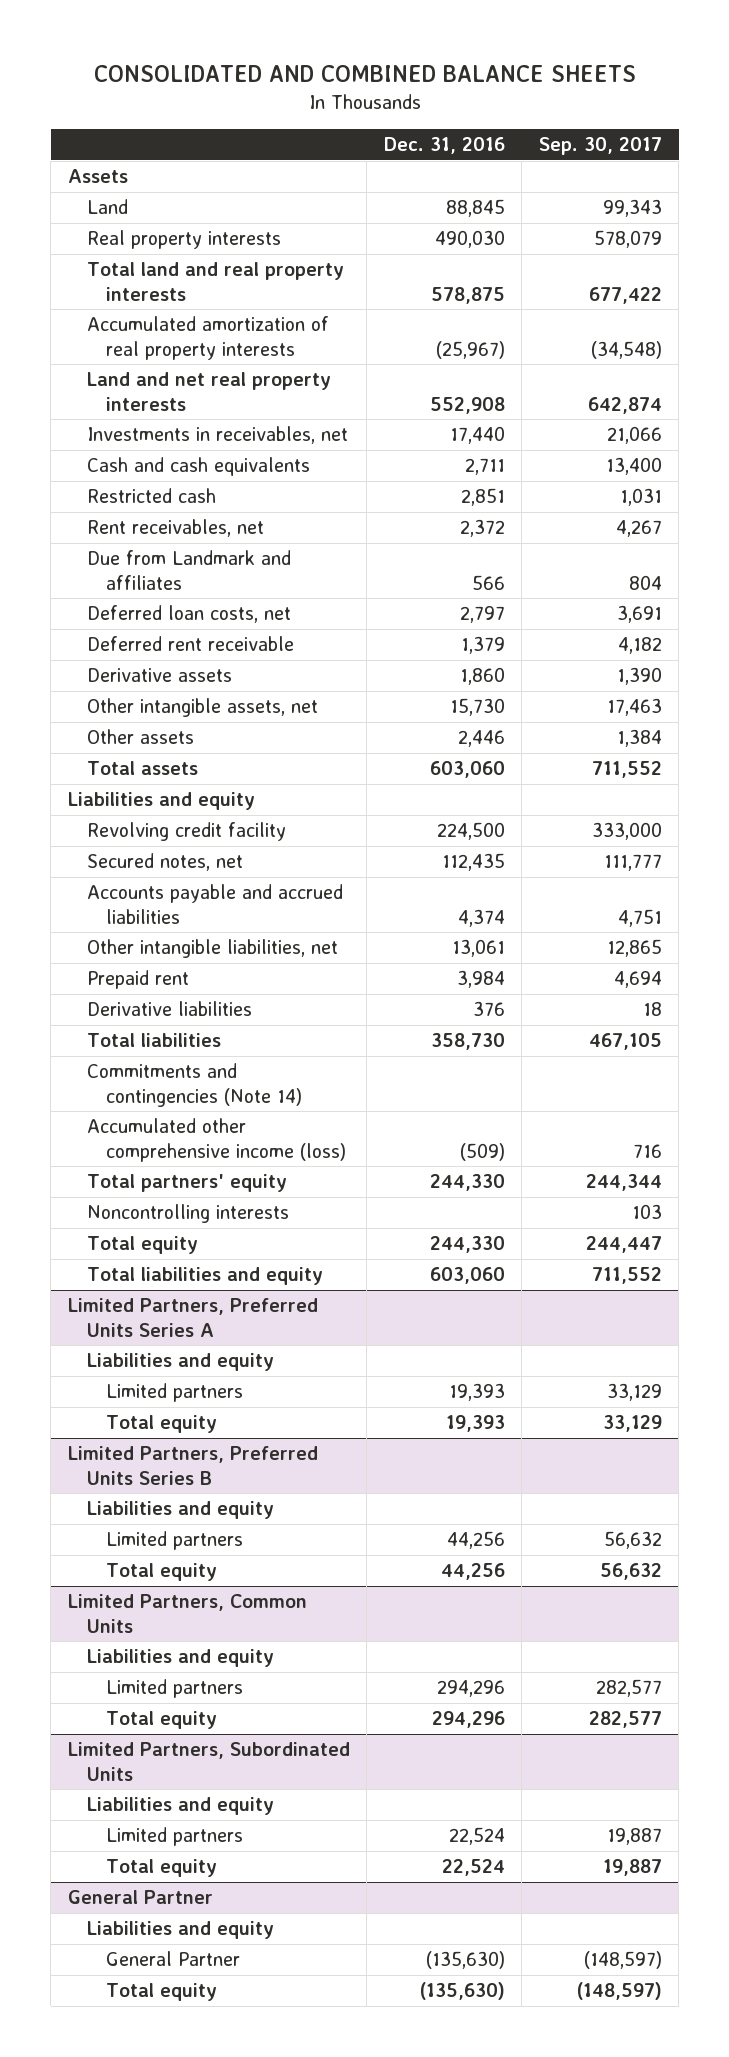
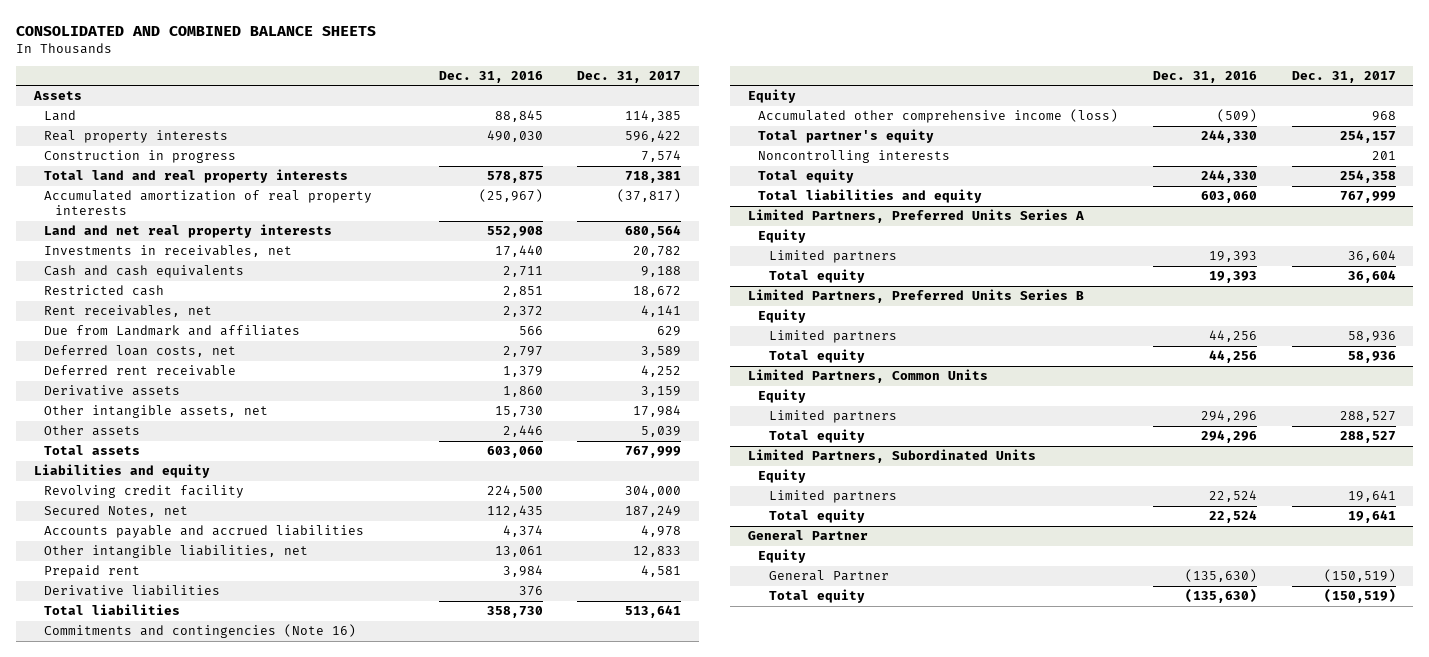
[538,136,662,155] Sep. 30, 2017 -> none
none -> [577,70,682,83] Dec. 31, 2017
none -> [44,150,237,164] Construction in progress
[86,853,243,872] Secured notes, net -> [44,505,189,518] Secured Notes, net
[86,1063,303,1107] Commitments and contingencies (Note 14) -> [44,624,357,639] Commitments and contingencies (Note 16)
none -> [747,89,796,104] Equity
[86,1174,287,1193] Total partners' equity -> [758,129,935,144] Total partner's equity
[86,1353,274,1372] Liabilities and equity -> none
none -> [758,229,807,244] Equity
[86,1501,274,1520] Liabilities and equity -> none
none -> [758,309,807,324] Equity
[86,1649,274,1668] Liabilities and equity -> none
none -> [758,389,807,404] Equity
[86,1797,274,1816] Liabilities and equity -> none
none -> [758,469,807,484] Equity
[86,1921,274,1940] Liabilities and equity -> none
none -> [758,549,807,564] Equity

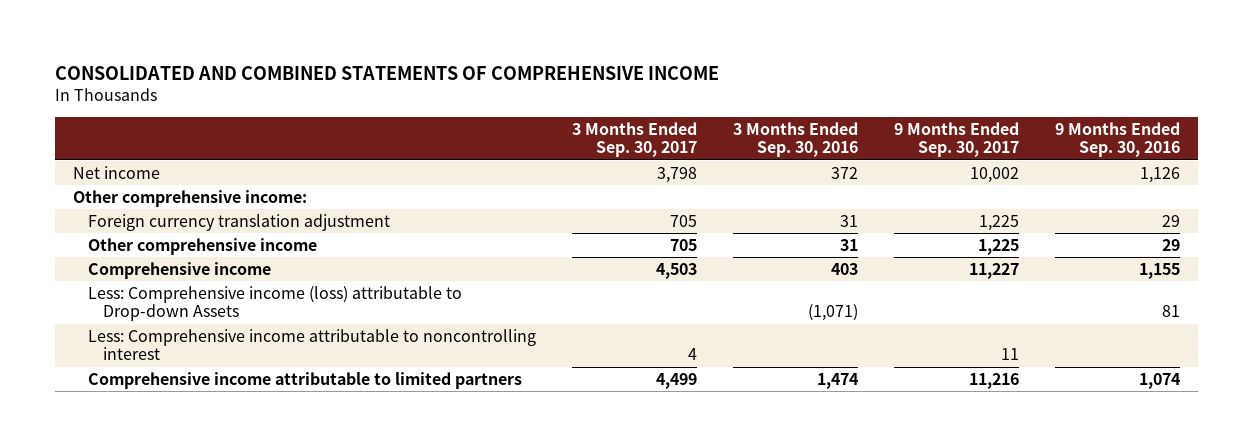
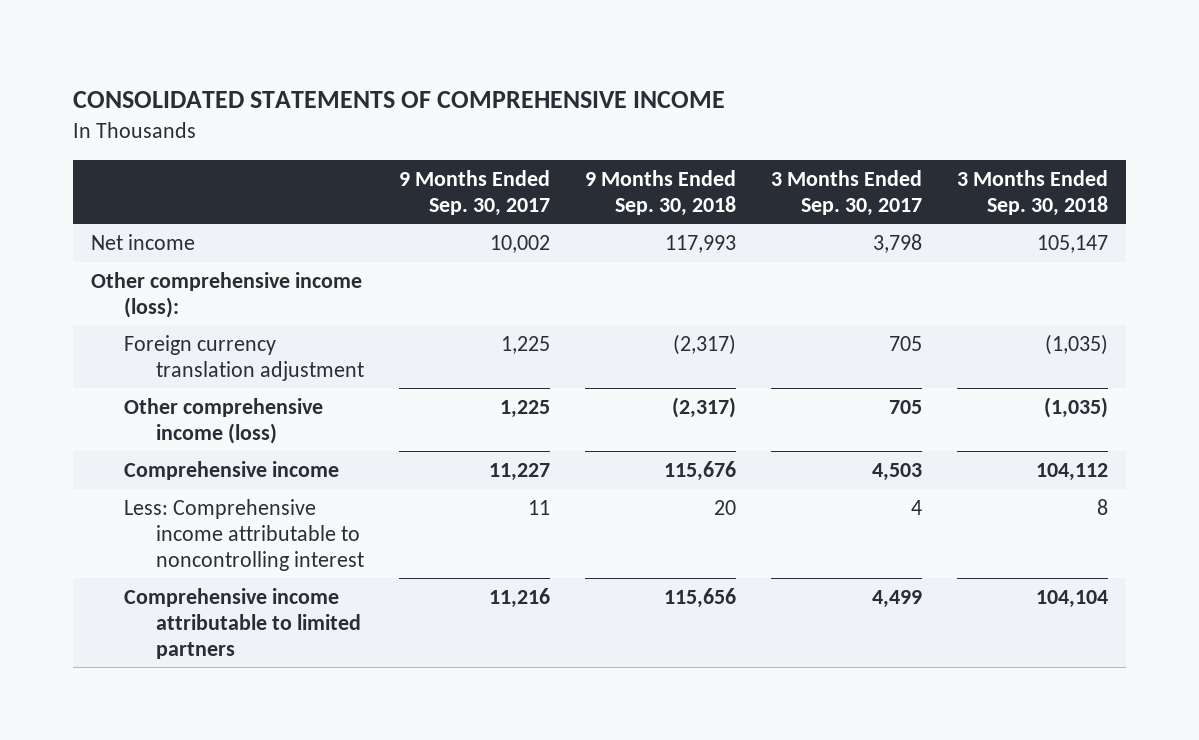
[55,65,720,80] CONSOLIDATED AND COMBINED STATEMENTS OF COMPREHENSIVE INCOME -> [73,90,726,108] CONSOLIDATED STATEMENTS OF COMPREHENSIVE INCOME
[733,122,859,158] 3 Months Ended Sep. 30, 2016 -> none
[1055,122,1181,158] 9 Months Ended Sep. 30, 2016 -> none
none -> [585,169,737,216] 9 Months Ended Sep. 30, 2018
none -> [957,169,1109,216] 3 Months Ended Sep. 30, 2018
[73,189,308,207] Other comprehensive income: -> [90,272,362,318] Other comprehensive income (loss):
[88,237,318,255] Other comprehensive income -> [123,398,323,444] Other comprehensive income (loss)
[88,285,463,322] Less: Comprehensive income (loss) attributable to Drop-down Assets -> none

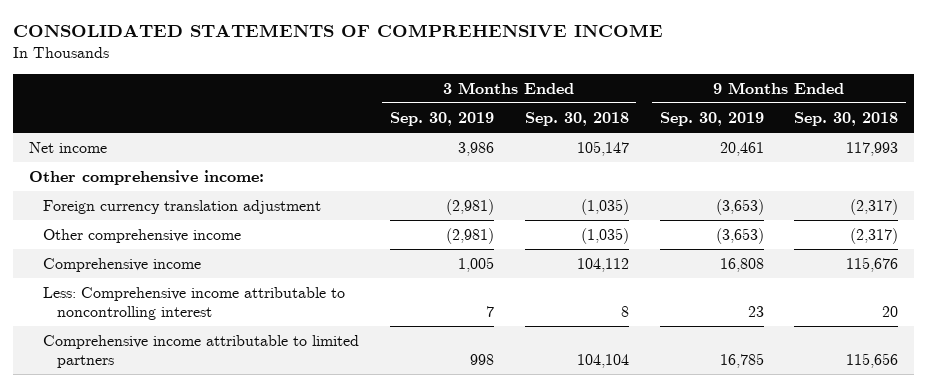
[399,169,551,216] 9 Months Ended Sep. 30, 2017 -> none
[771,169,923,216] 3 Months Ended Sep. 30, 2017 -> none
none -> [389,111,494,126] Sep. 30, 2019
none -> [659,111,764,126] Sep. 30, 2019
[90,272,362,318] Other comprehensive income (loss): -> [28,169,264,185] Other comprehensive income:
[123,398,323,444] Other comprehensive income (loss) -> [42,228,241,243] Other comprehensive income

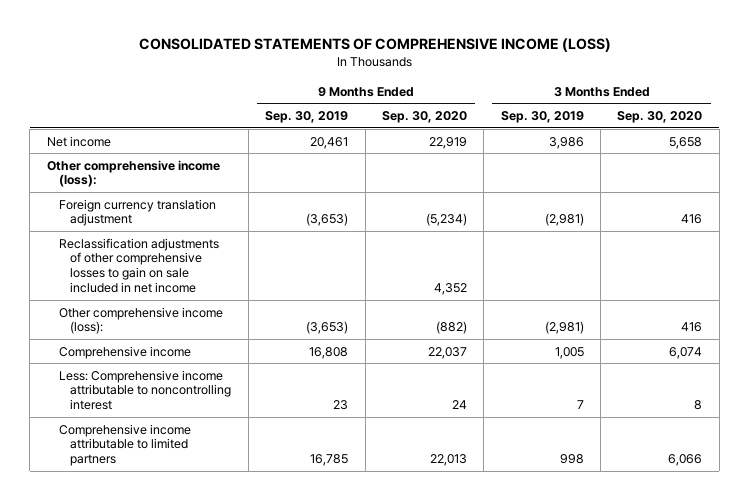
[13,24,664,38] CONSOLIDATED STATEMENTS OF COMPREHENSIVE INCOME -> [138,38,611,53] CONSOLIDATED STATEMENTS OF COMPREHENSIVE INCOME (LOSS)
[524,111,629,126] Sep. 30, 2018 -> none
[794,111,899,126] Sep. 30, 2018 -> none
none -> [381,111,467,124] Sep. 30, 2020
none -> [617,111,703,124] Sep. 30, 2020
[28,169,264,185] Other comprehensive income: -> [46,159,220,188] Other comprehensive income (loss):
none -> [58,237,219,294] Reclassification adjustments of other comprehensive losses to gain on sale included in net income
[42,228,241,243] Other comprehensive income -> [58,306,223,335] Other comprehensive income (loss):

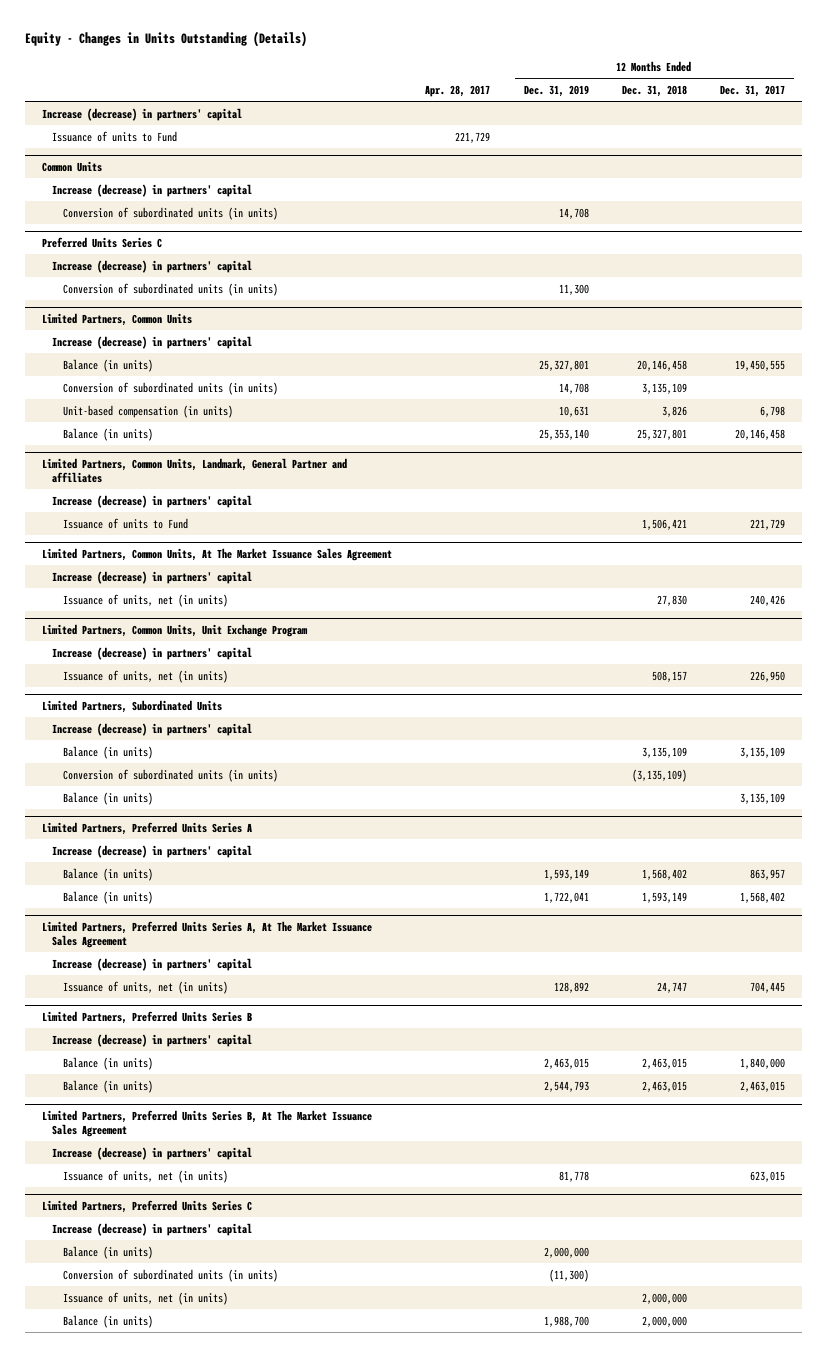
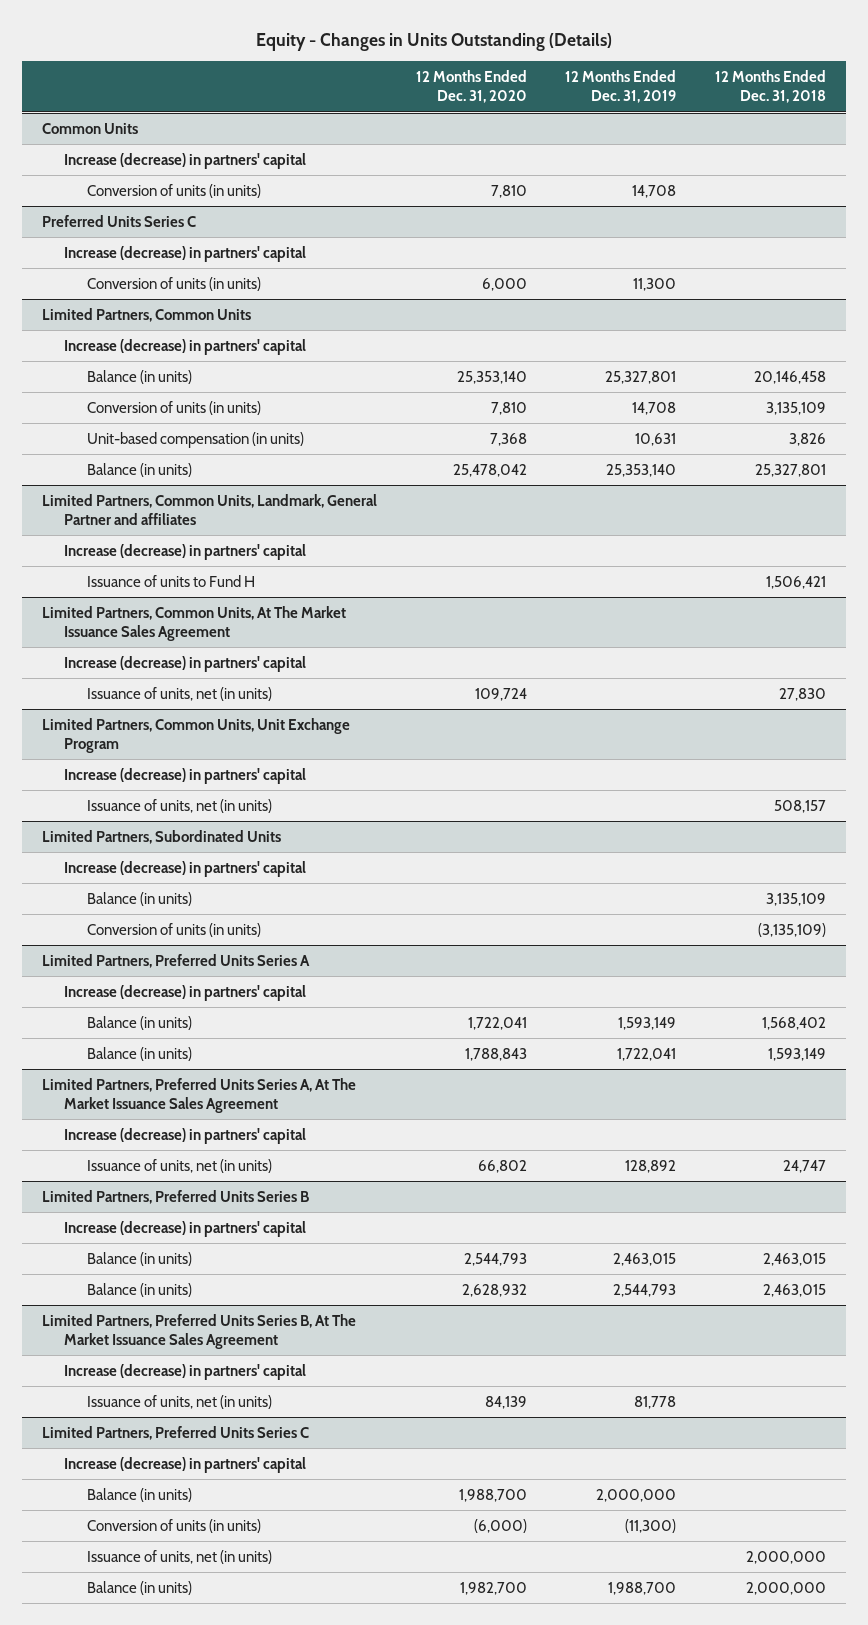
[425,84,491,97] Apr. 28, 2017 -> none
[720,84,786,97] Dec. 31, 2017 -> none
none -> [415,69,527,104] 12 Months Ended Dec. 31, 2020
[41,107,242,121] Increase (decrease) in partners' capital -> none
[52,130,178,142] Issuance of units to Fund -> none
[62,206,278,220] Conversion of subordinated units (in units) -> [86,183,261,198] Conversion of units (in units)
[62,282,278,296] Conversion of subordinated units (in units) -> [86,276,261,291] Conversion of units (in units)
[62,381,278,395] Conversion of subordinated units (in units) -> [86,400,261,415] Conversion of units (in units)
[62,517,188,529] Issuance of units to Fund -> [86,574,255,587] Issuance of units to Fund H
[62,791,153,805] Balance (in units) -> none
[62,768,278,782] Conversion of subordinated units (in units) -> [86,922,261,937] Conversion of units (in units)
[62,1268,278,1282] Conversion of subordinated units (in units) -> [86,1518,261,1533] Conversion of units (in units)

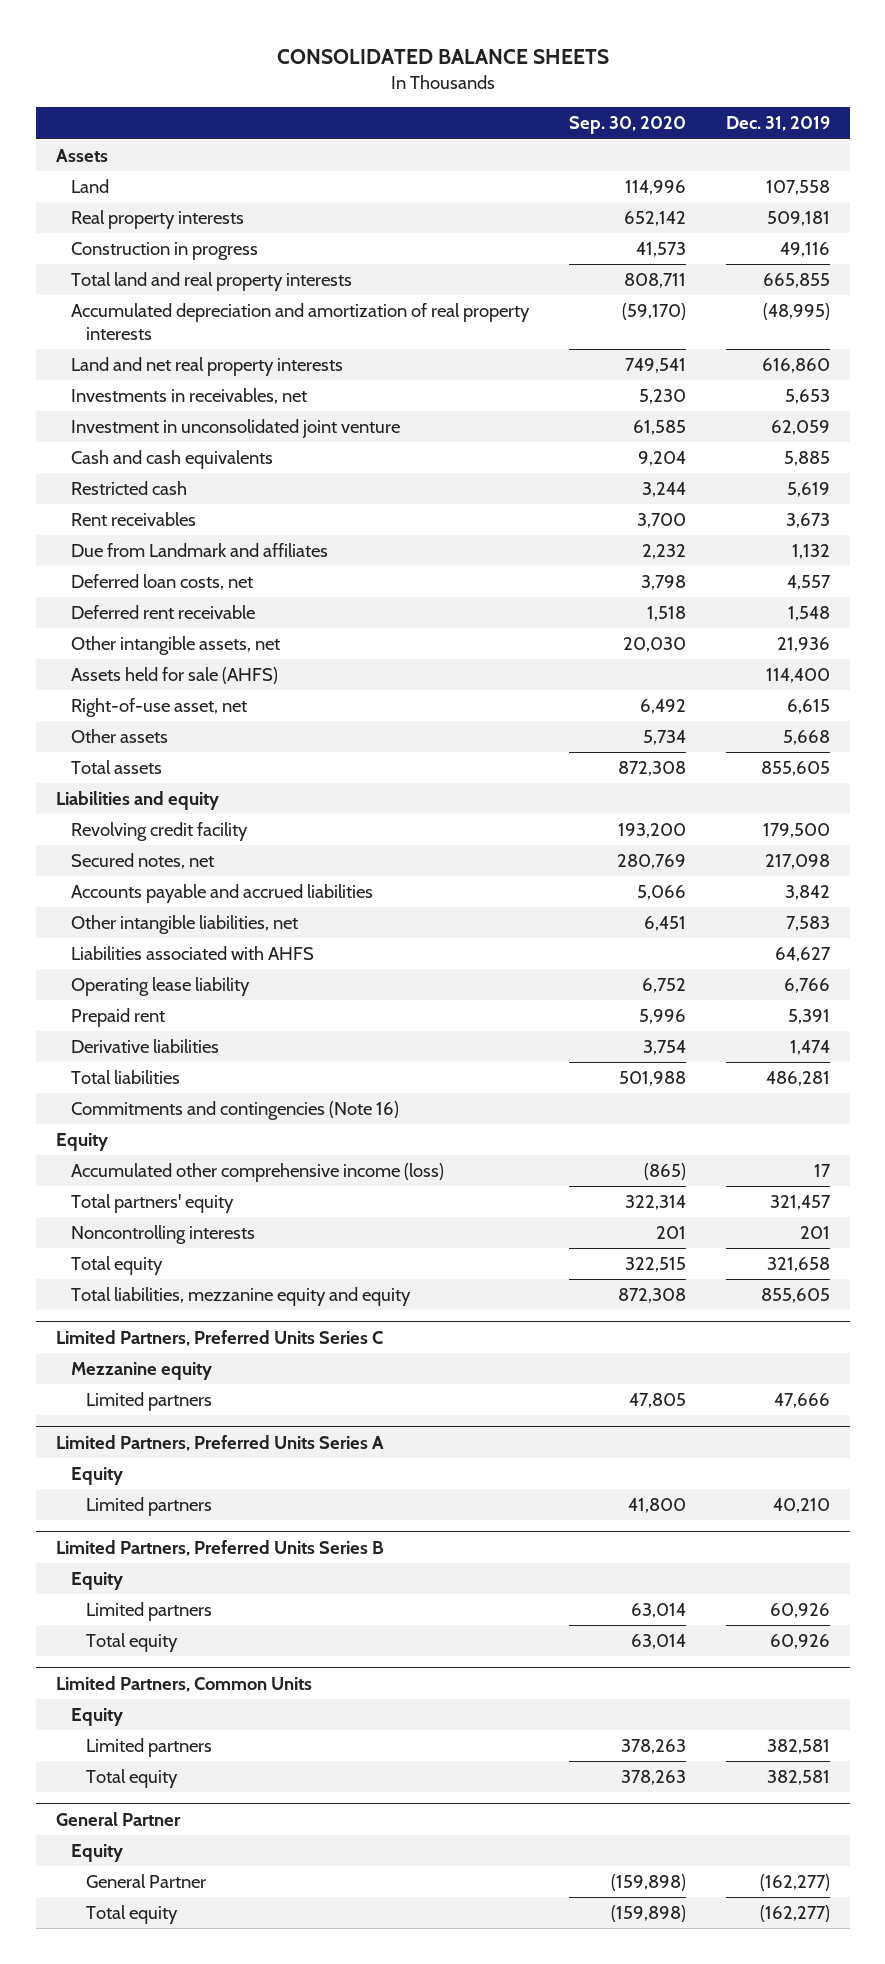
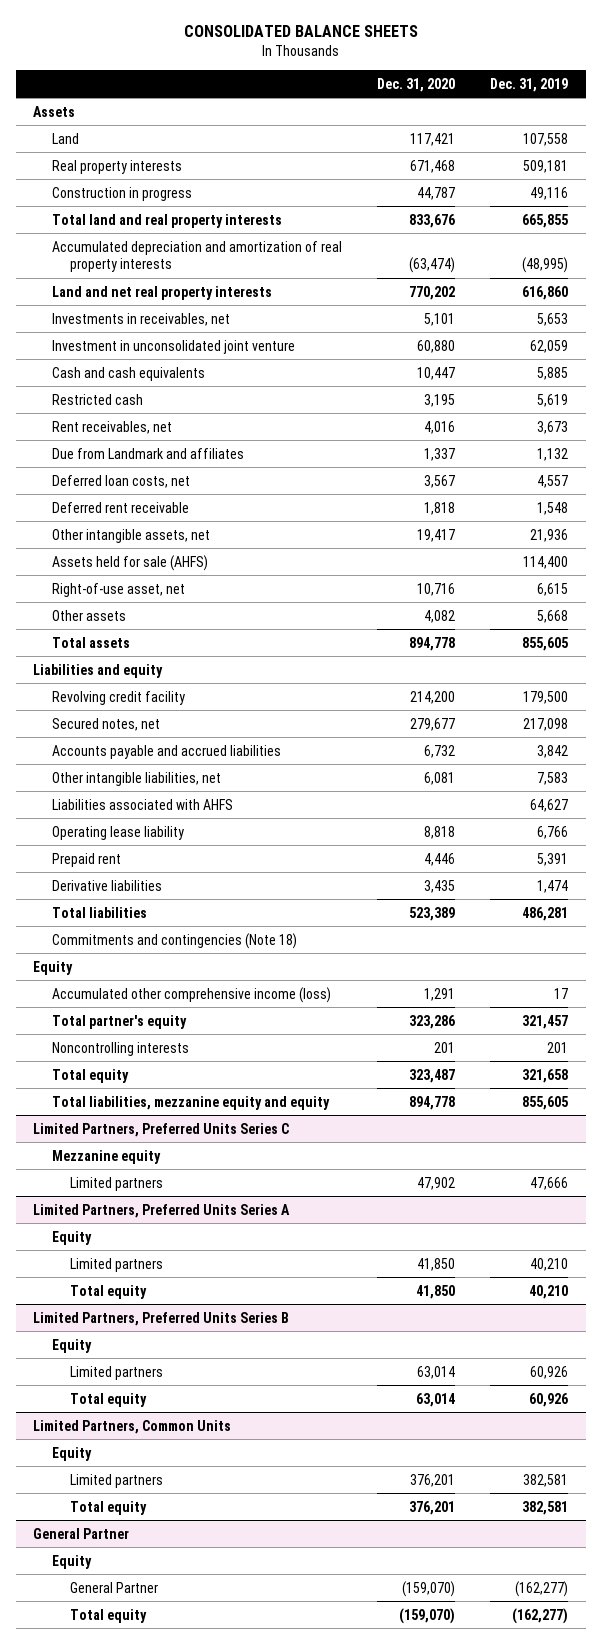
[568,116,686,135] Sep. 30, 2020 -> none
none -> [376,77,455,92] Dec. 31, 2020
[70,512,196,527] Rent receivables -> [51,420,172,434] Rent receivables, net
[70,1101,399,1121] Commitments and contingencies (Note 16) -> [51,932,297,949] Commitments and contingencies (Note 18)
[70,1194,234,1214] Total partners' equity -> [51,1014,187,1029] Total partner's equity
none -> [70,1284,148,1299] Total equity

